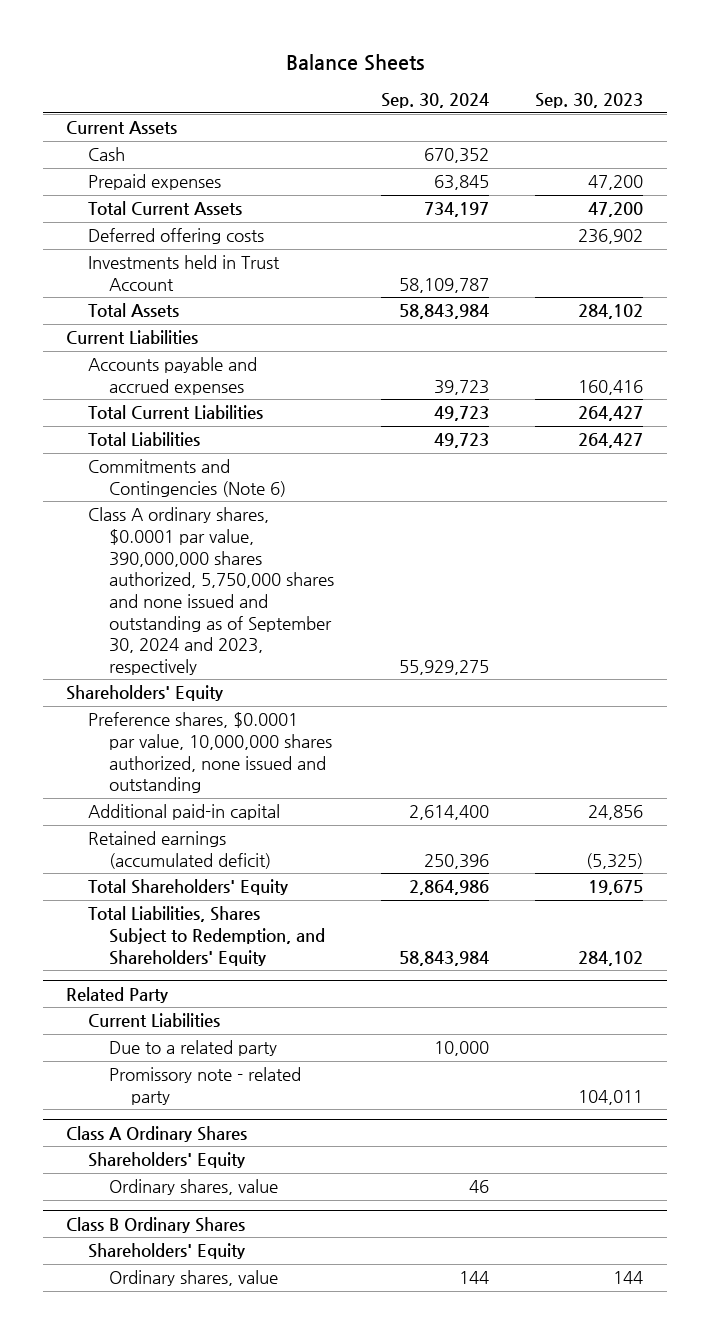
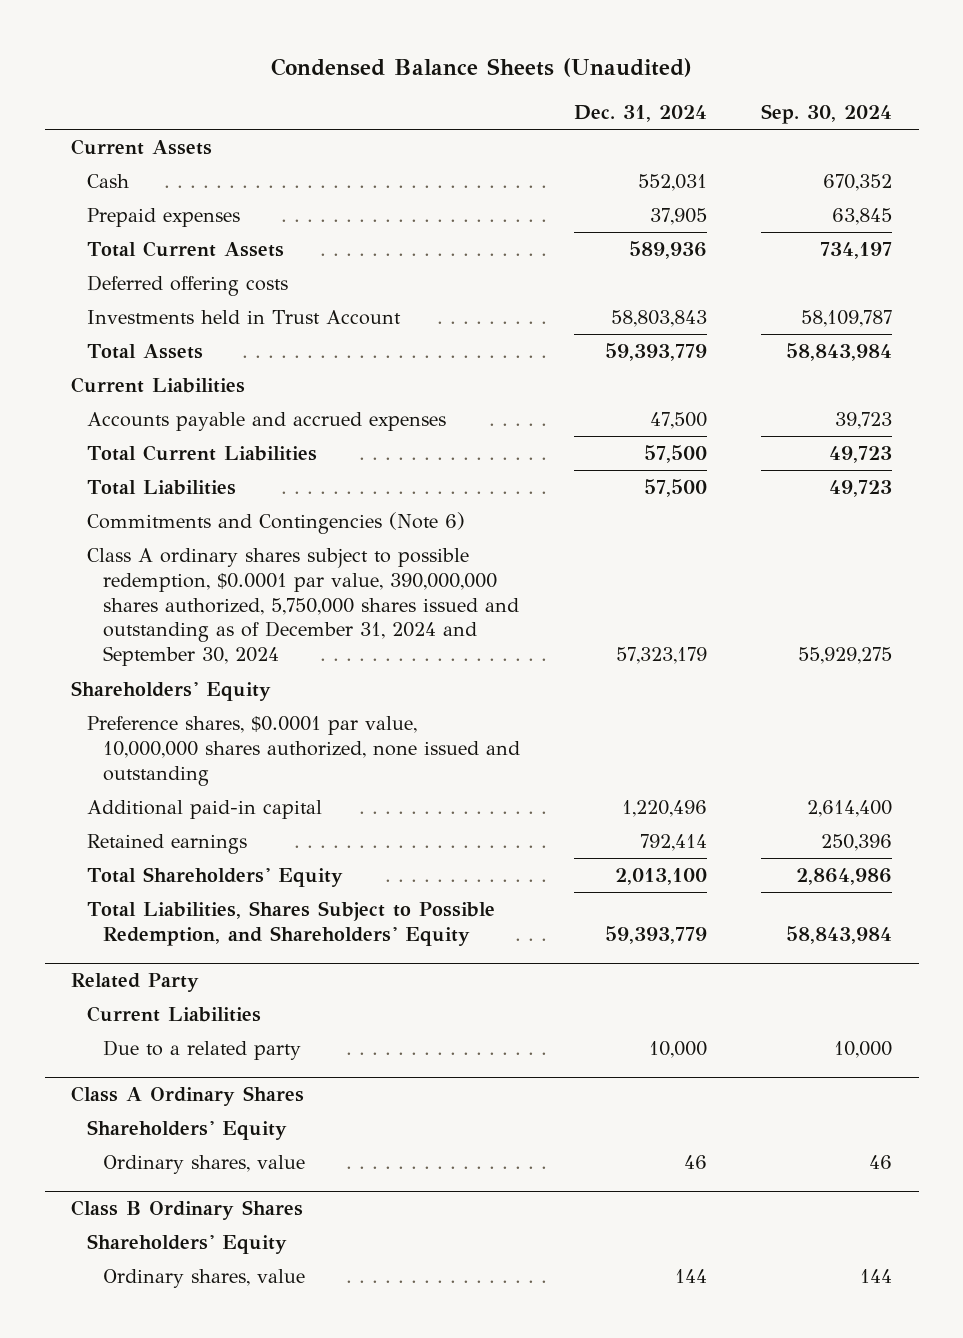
[285,54,424,72] Balance Sheets -> [270,58,692,78] Condensed Balance Sheets (Unaudited)
[535,93,644,109] Sep. 30, 2023 -> none
none -> [574,105,708,123] Dec. 31, 2024
[87,507,335,676] Class A ordinary shares, $0.0001 par value, 390,000,000 shares authorized, 5,750,000 shares and none issued and outstanding as of September 30, 2024 and 2023, respectively -> [87,547,520,667] Class A ordinary shares subject to possible redemption, $0.0001 par value, 390,000,000 shares authorized, 5,750,000 shares issued and outstanding as of December 31, 2024 and September 30, 2024
[87,831,272,869] Retained earnings (accumulated deficit) -> [87,833,248,854] Retained earnings
[87,906,326,966] Total Liabilities, Shares Subject to Redemption, and Shareholders' Equity -> [87,900,496,946] Total Liabilities, Shares Subject to Possible Redemption, and Shareholders' Equity
[109,1067,302,1105] Promissory note - related party -> none

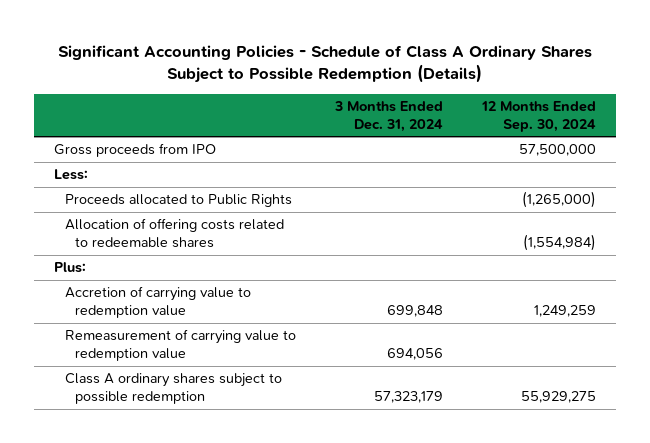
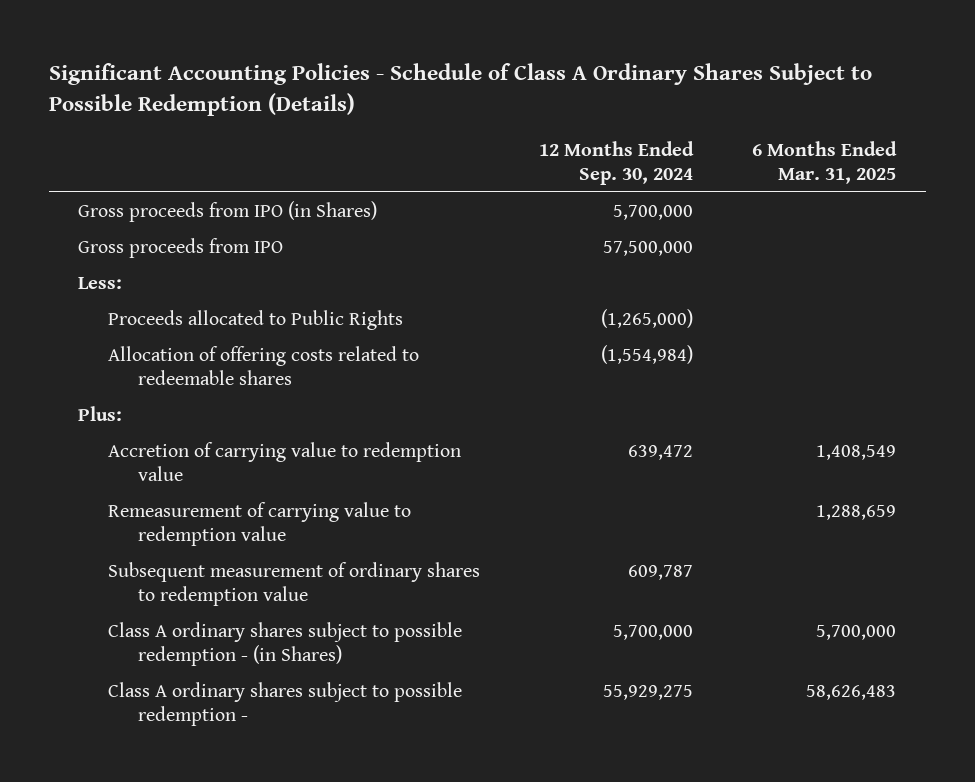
[333,101,443,132] 3 Months Ended Dec. 31, 2024 -> none
none -> [752,140,898,184] 6 Months Ended Mar. 31, 2025
none -> [78,201,378,223] Gross proceeds from IPO (in Shares)
[534,305,597,318] 1,249,259 -> [628,445,694,461] 639,472
none -> [108,562,481,607] Subsequent measurement of ordinary shares to redemption value
none -> [108,622,463,667] Class A ordinary shares subject to possible redemption - (in Shares)
[64,373,282,405] Class A ordinary shares subject to possible redemption -> [108,682,463,727] Class A ordinary shares subject to possible redemption -

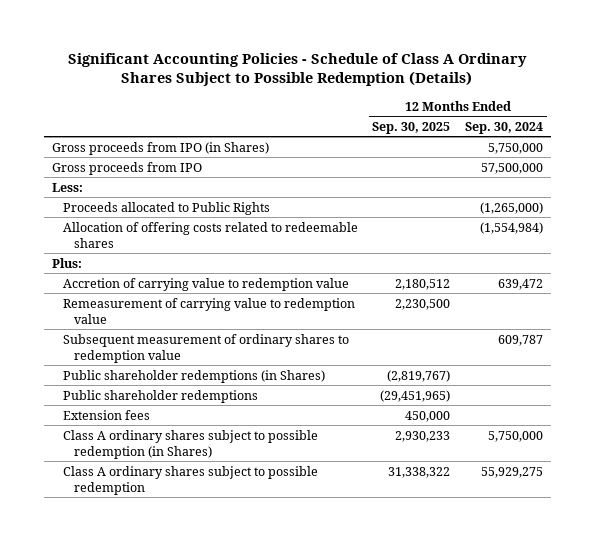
[752,140,898,184] 6 Months Ended Mar. 31, 2025 -> none
none -> [372,121,451,134] Sep. 30, 2025
[613,205,694,221] 5,700,000 -> [488,142,544,154] 5,750,000
none -> [62,369,325,383] Public shareholder redemptions (in Shares)
none -> [62,389,258,403] Public shareholder redemptions
none -> [62,409,150,420] Extension fees
[108,622,463,667] Class A ordinary shares subject to possible redemption - (in Shares) -> [62,429,318,459] Class A ordinary shares subject to possible redemption (in Shares)
[613,625,694,641] 5,700,000 -> [488,430,544,442] 5,750,000
[108,682,463,727] Class A ordinary shares subject to possible redemption - -> [62,465,318,495] Class A ordinary shares subject to possible redemption

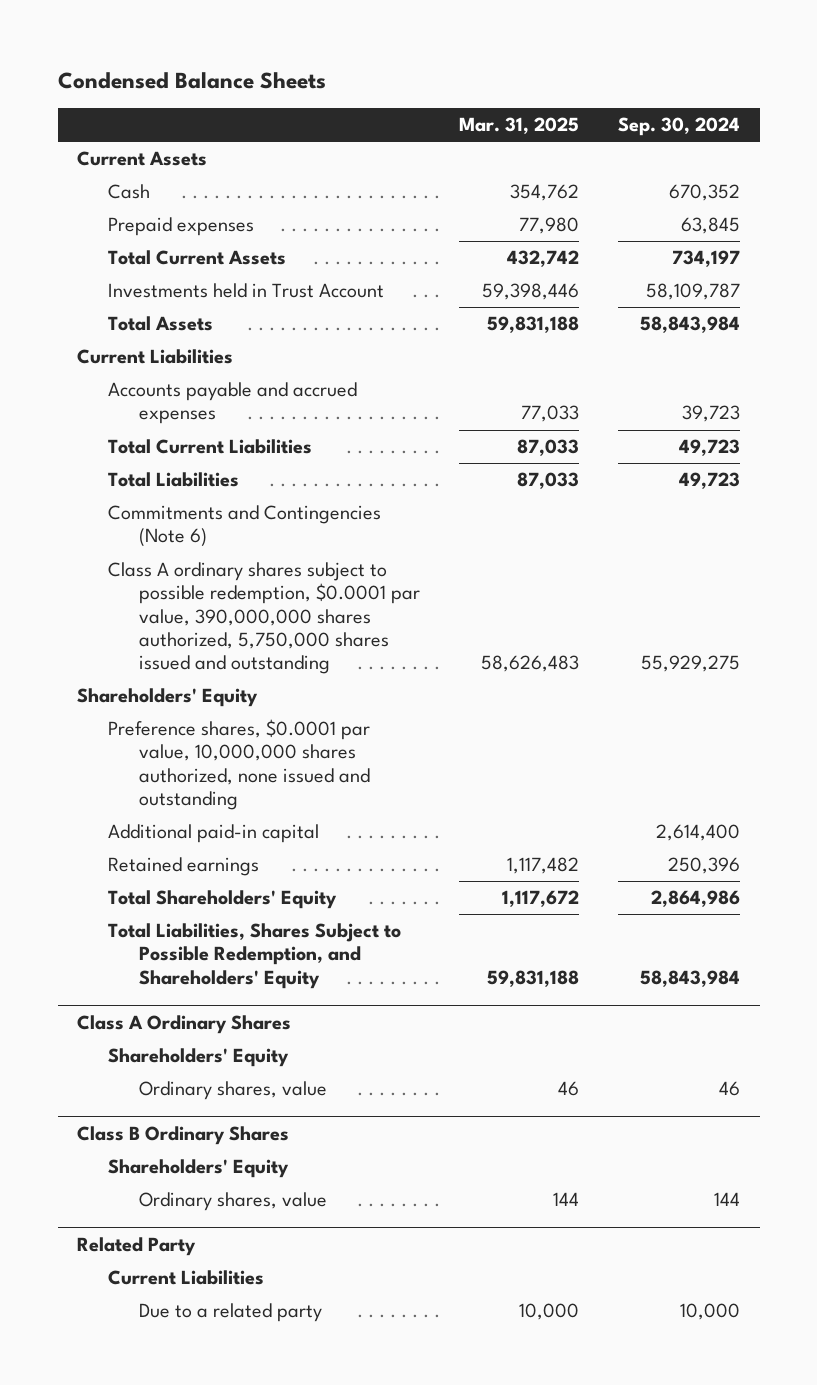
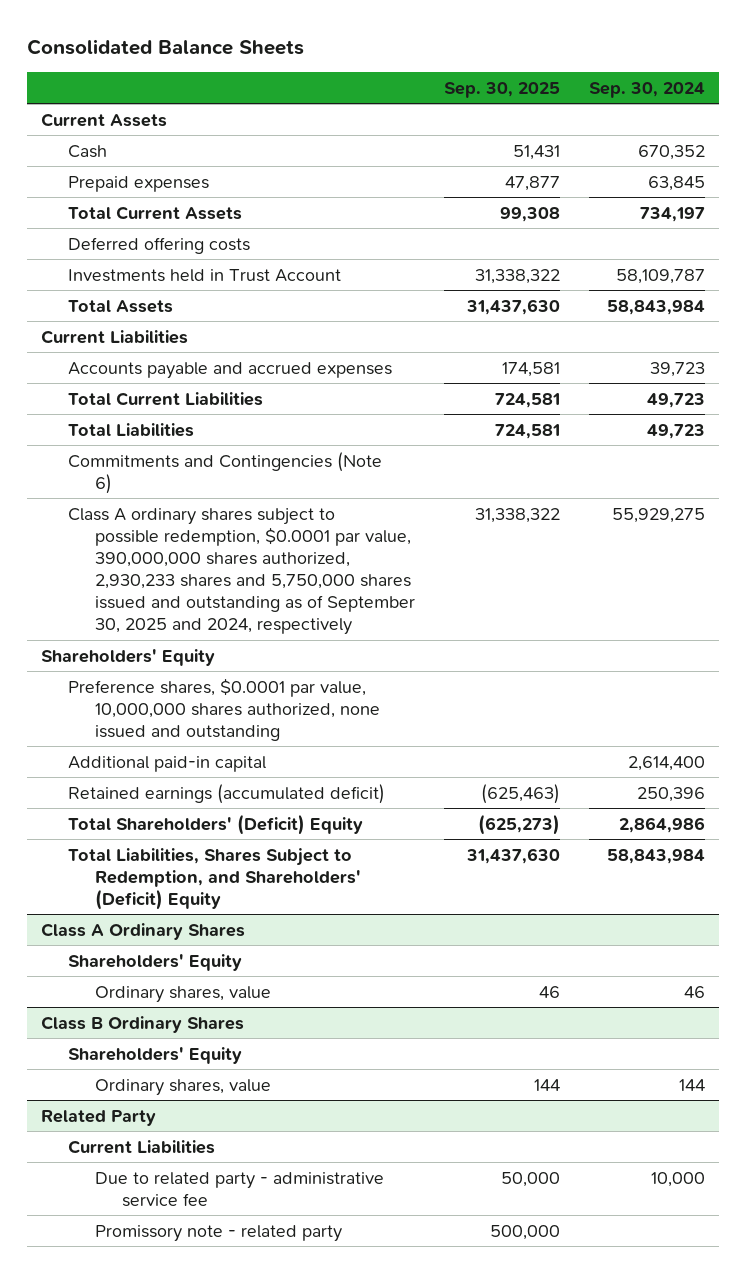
[57,72,326,90] Condensed Balance Sheets -> [26,39,304,56] Consolidated Balance Sheets
[459,117,580,135] Mar. 31, 2025 -> none
none -> [444,81,561,98] Sep. 30, 2025
none -> [68,236,251,254] Deferred offering costs
[108,562,421,675] Class A ordinary shares subject to possible redemption, $0.0001 par value, 390,000,000 shares authorized, 5,750,000 shares issued and outstanding -> [68,507,416,636] Class A ordinary shares subject to possible redemption, $0.0001 par value, 390,000,000 shares authorized, 2,930,233 shares and 5,750,000 shares issued and outstanding as of September 30, 2025 and 2024, respectively
[108,857,260,877] Retained earnings -> [68,783,386,804] Retained earnings (accumulated deficit)
[108,890,338,910] Total Shareholders' Equity -> [68,813,364,835] Total Shareholders' (Deficit) Equity
[108,923,402,989] Total Liabilities, Shares Subject to Possible Redemption, and Shareholders' Equity -> [68,847,362,910] Total Liabilities, Shares Subject to Redemption, and Shareholders' (Deficit) Equity
[139,1303,323,1323] Due to a related party -> [95,1171,385,1207] Due to related party - administrative service fee
none -> [95,1224,343,1242] Promissory note - related party

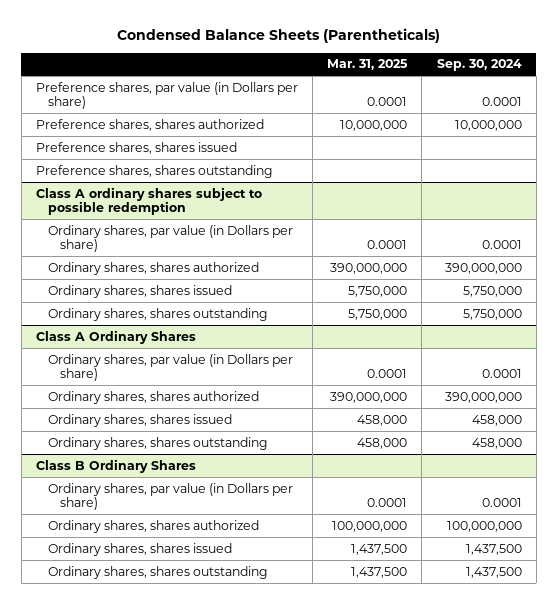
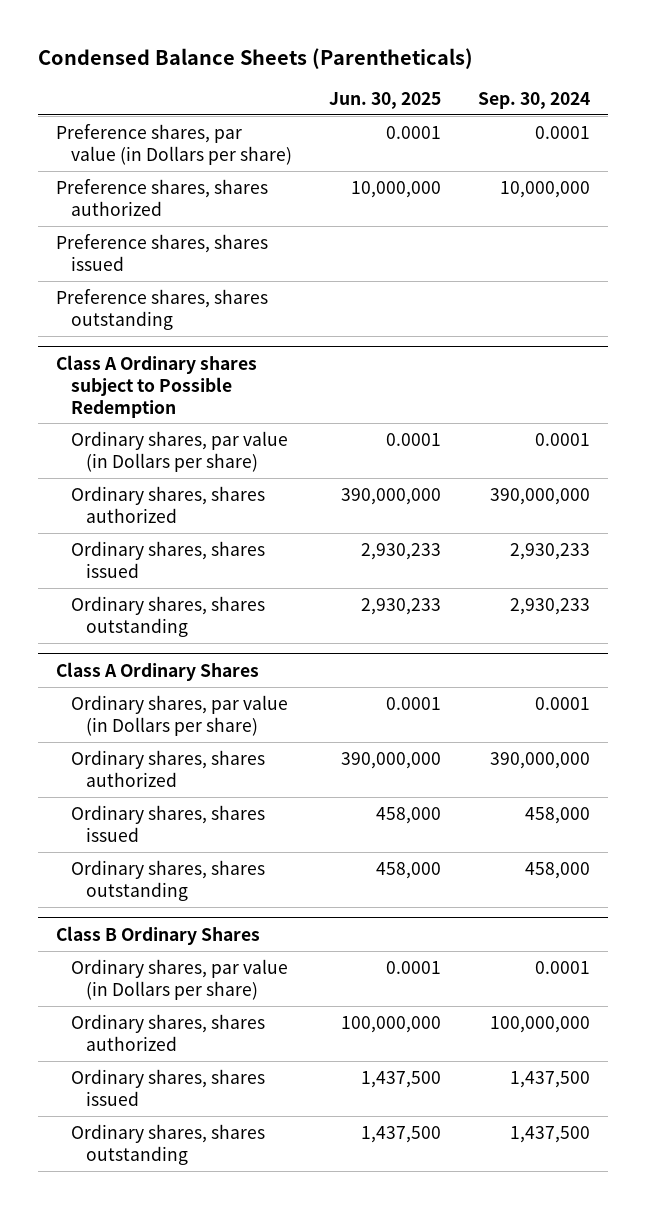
[327,59,409,71] Mar. 31, 2025 -> none
none -> [329,91,442,109] Jun. 30, 2025
[35,186,262,216] Class A ordinary shares subject to possible redemption -> [56,354,258,418] Class A Ordinary shares subject to Possible Redemption
[462,285,522,297] 5,750,000 -> [509,542,590,560] 2,930,233
[462,308,522,320] 5,750,000 -> [509,597,590,615] 2,930,233

